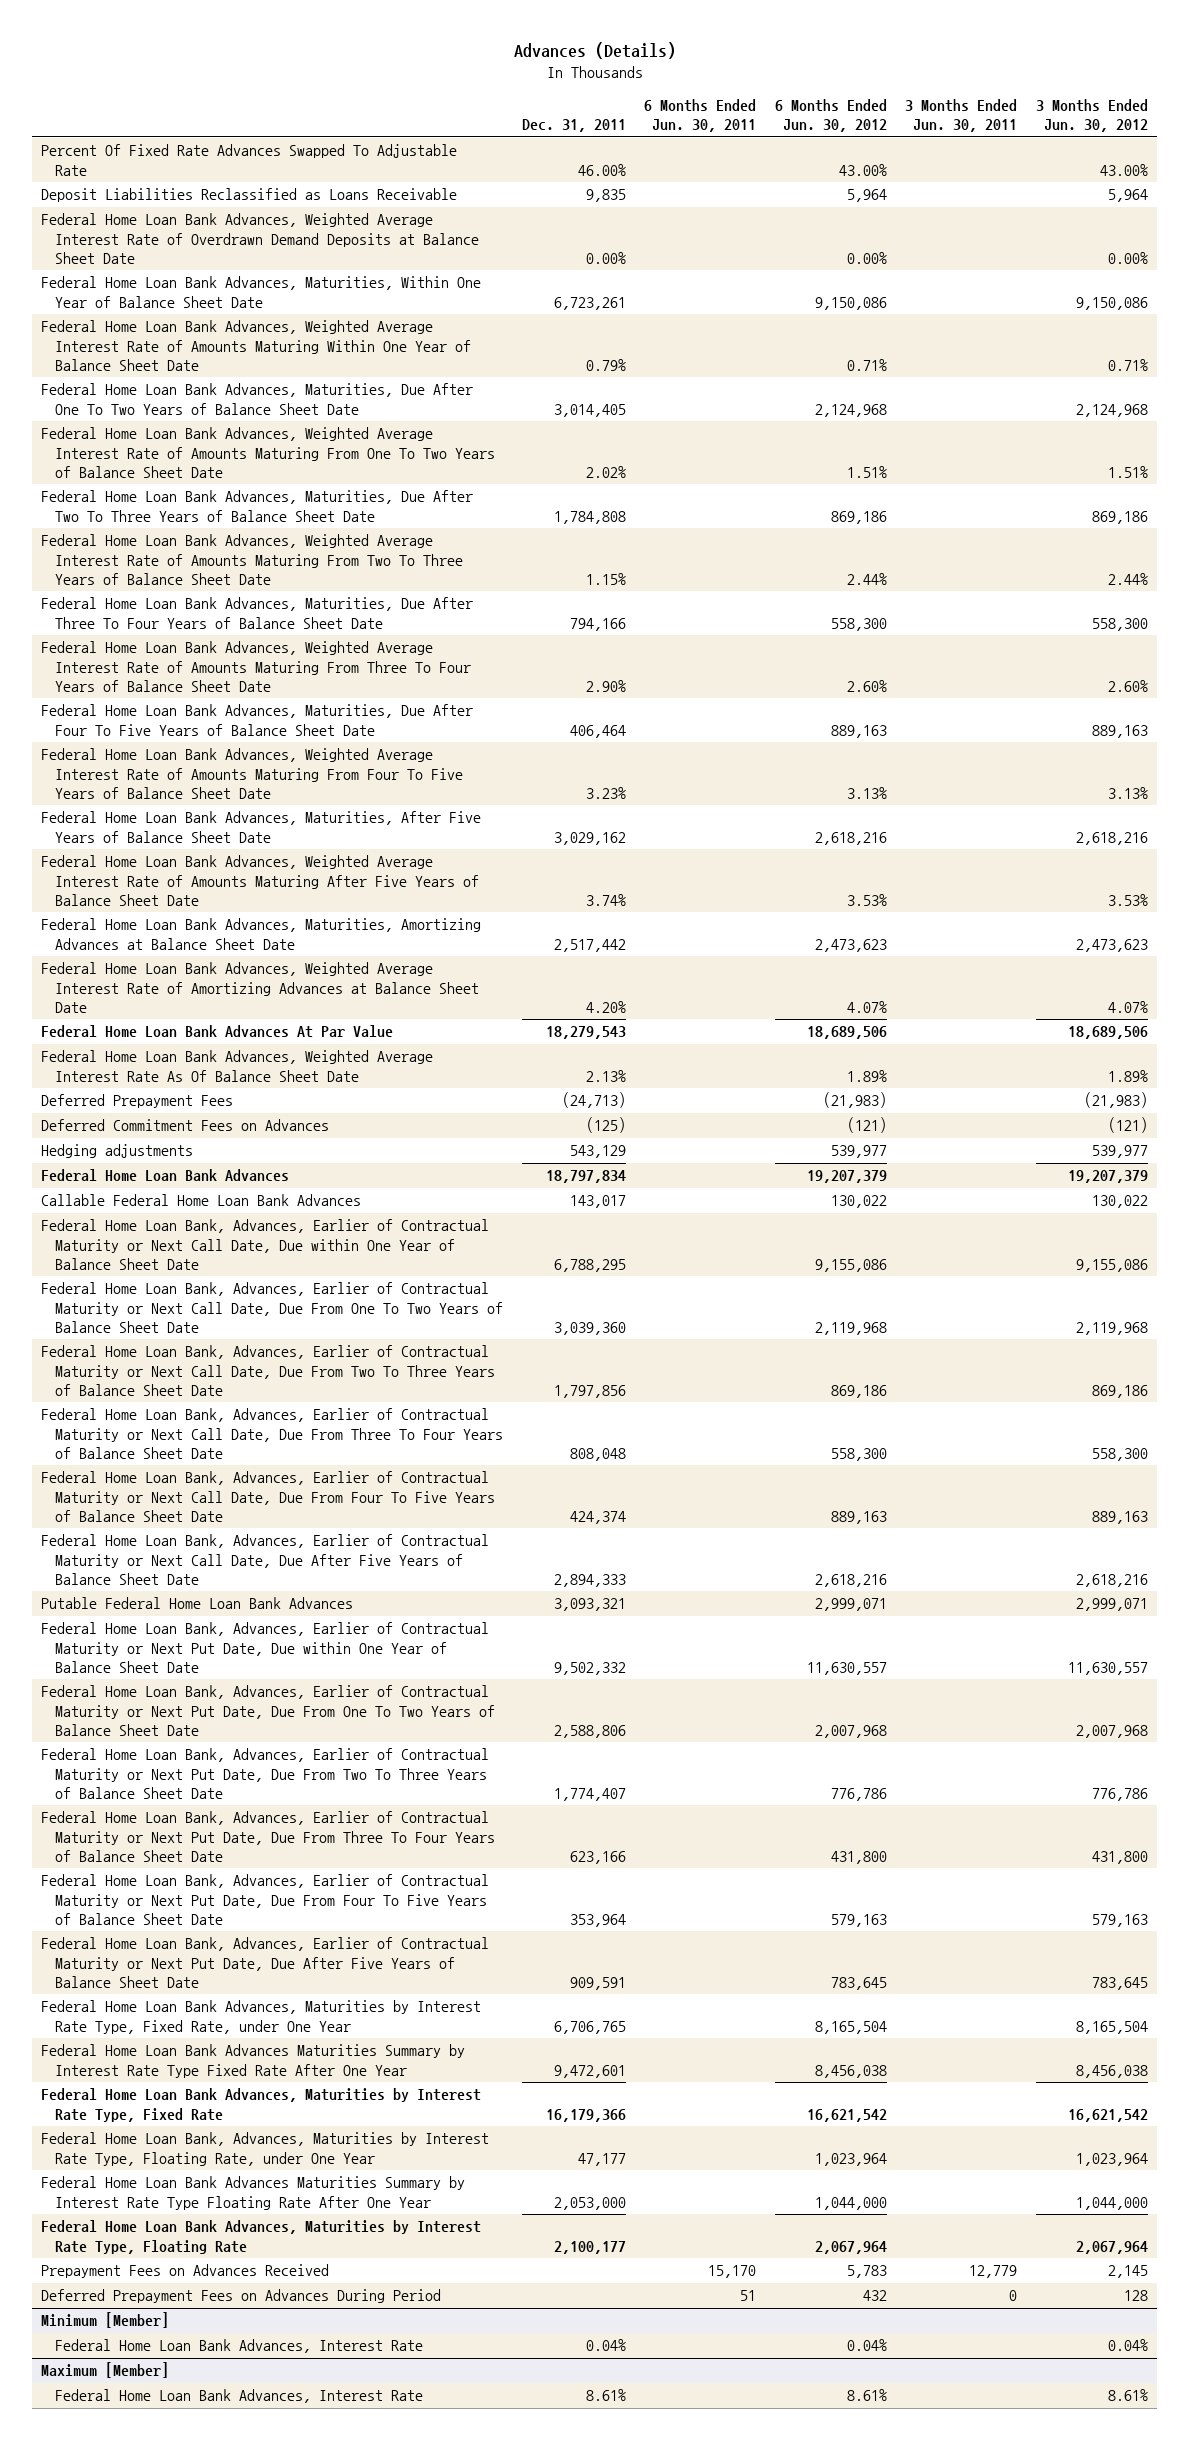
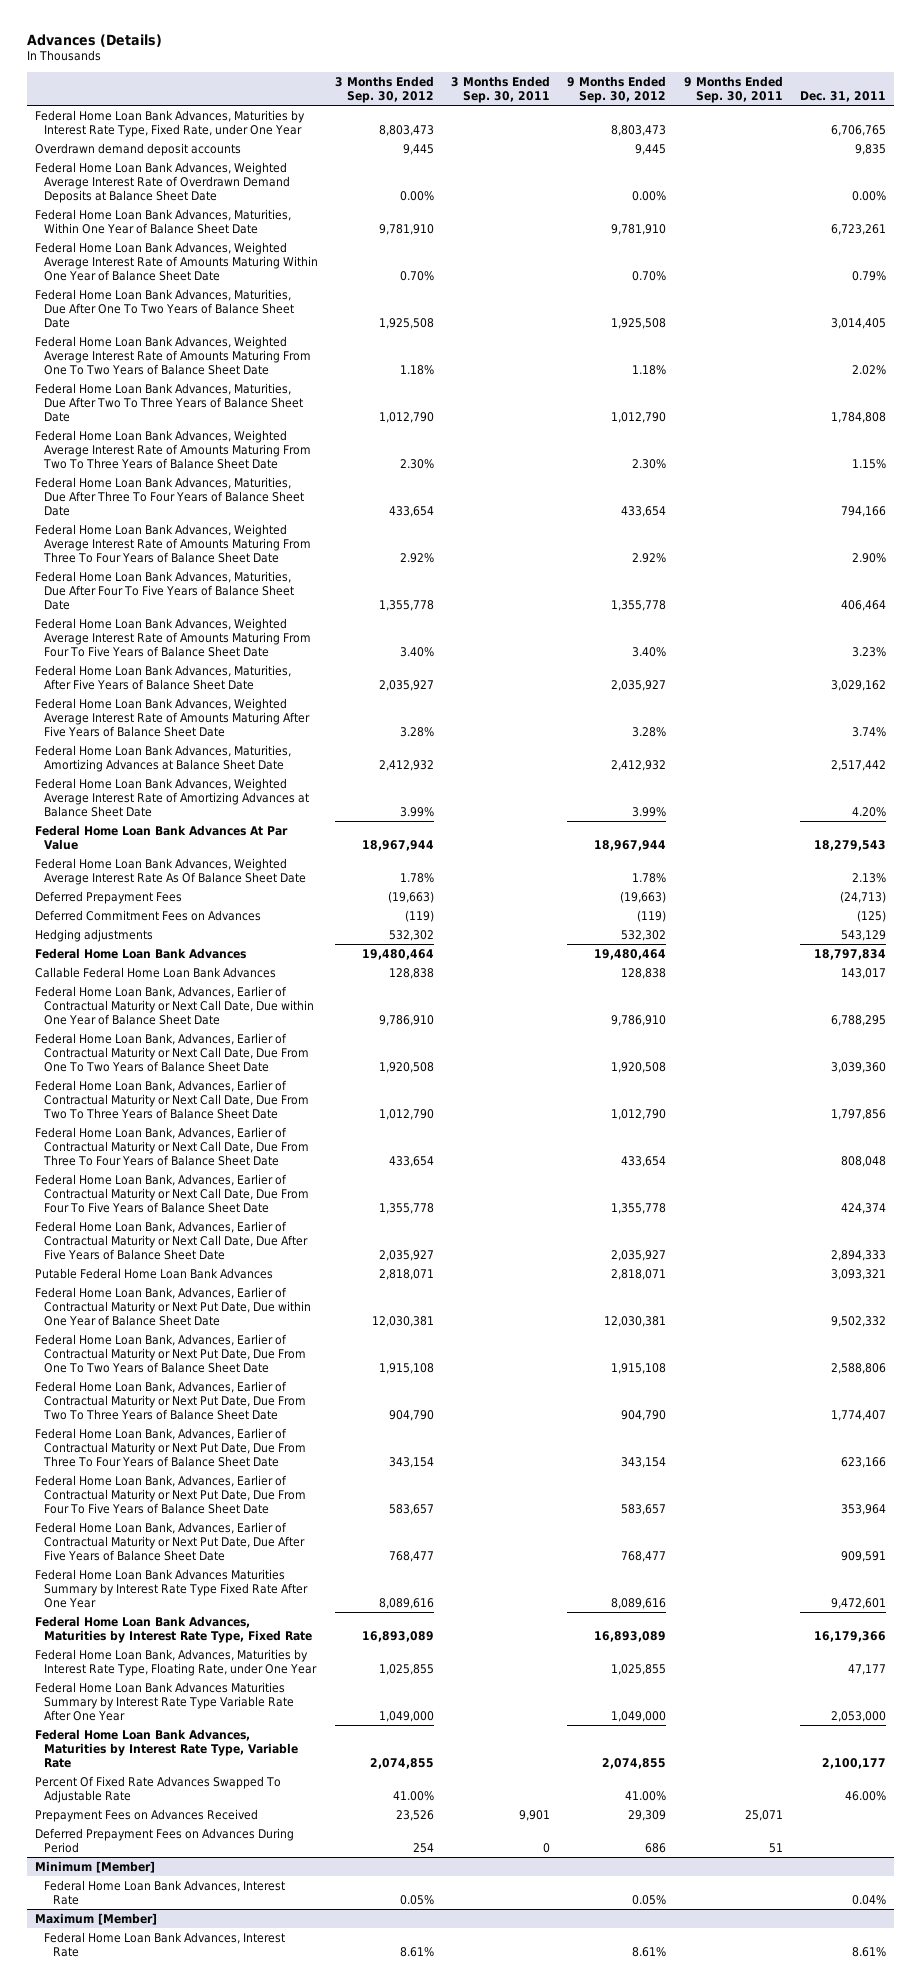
[644,99,757,133] 6 Months Ended Jun. 30, 2011 -> none
[774,99,887,133] 6 Months Ended Jun. 30, 2012 -> none
[905,99,1018,133] 3 Months Ended Jun. 30, 2011 -> none
[1035,99,1148,133] 3 Months Ended Jun. 30, 2012 -> none
none -> [335,75,435,104] 3 Months Ended Sep. 30, 2012
none -> [451,75,551,104] 3 Months Ended Sep. 30, 2011
none -> [567,75,667,104] 9 Months Ended Sep. 30, 2012
none -> [683,75,783,104] 9 Months Ended Sep. 30, 2011
[41,2000,482,2034] Federal Home Loan Bank Advances, Maturities by Interest Rate Type, Fixed Rate, under One Year -> [35,109,306,137] Federal Home Loan Bank Advances, Maturities by Interest Rate Type, Fixed Rate, under One Year
[41,188,458,203] Deposit Liabilities Reclassified as Loans Receivable -> [35,142,242,156] Overdrawn demand deposit accounts
[41,2176,466,2210] Federal Home Loan Bank Advances Maturities Summary by Interest Rate Type Floating Rate After One Year -> [35,1681,294,1722] Federal Home Loan Bank Advances Maturities Summary by Interest Rate Type Variable Rate After One Year
[41,2220,482,2254] Federal Home Loan Bank Advances, Maturities by Interest Rate Type, Floating Rate -> [35,1728,298,1769] Federal Home Loan Bank Advances, Maturities by Interest Rate Type, Variable Rate
[41,144,458,176] Percent Of Fixed Rate Advances Swapped To Adjustable Rate -> [35,1775,282,1803] Percent Of Fixed Rate Advances Swapped To Adjustable Rate

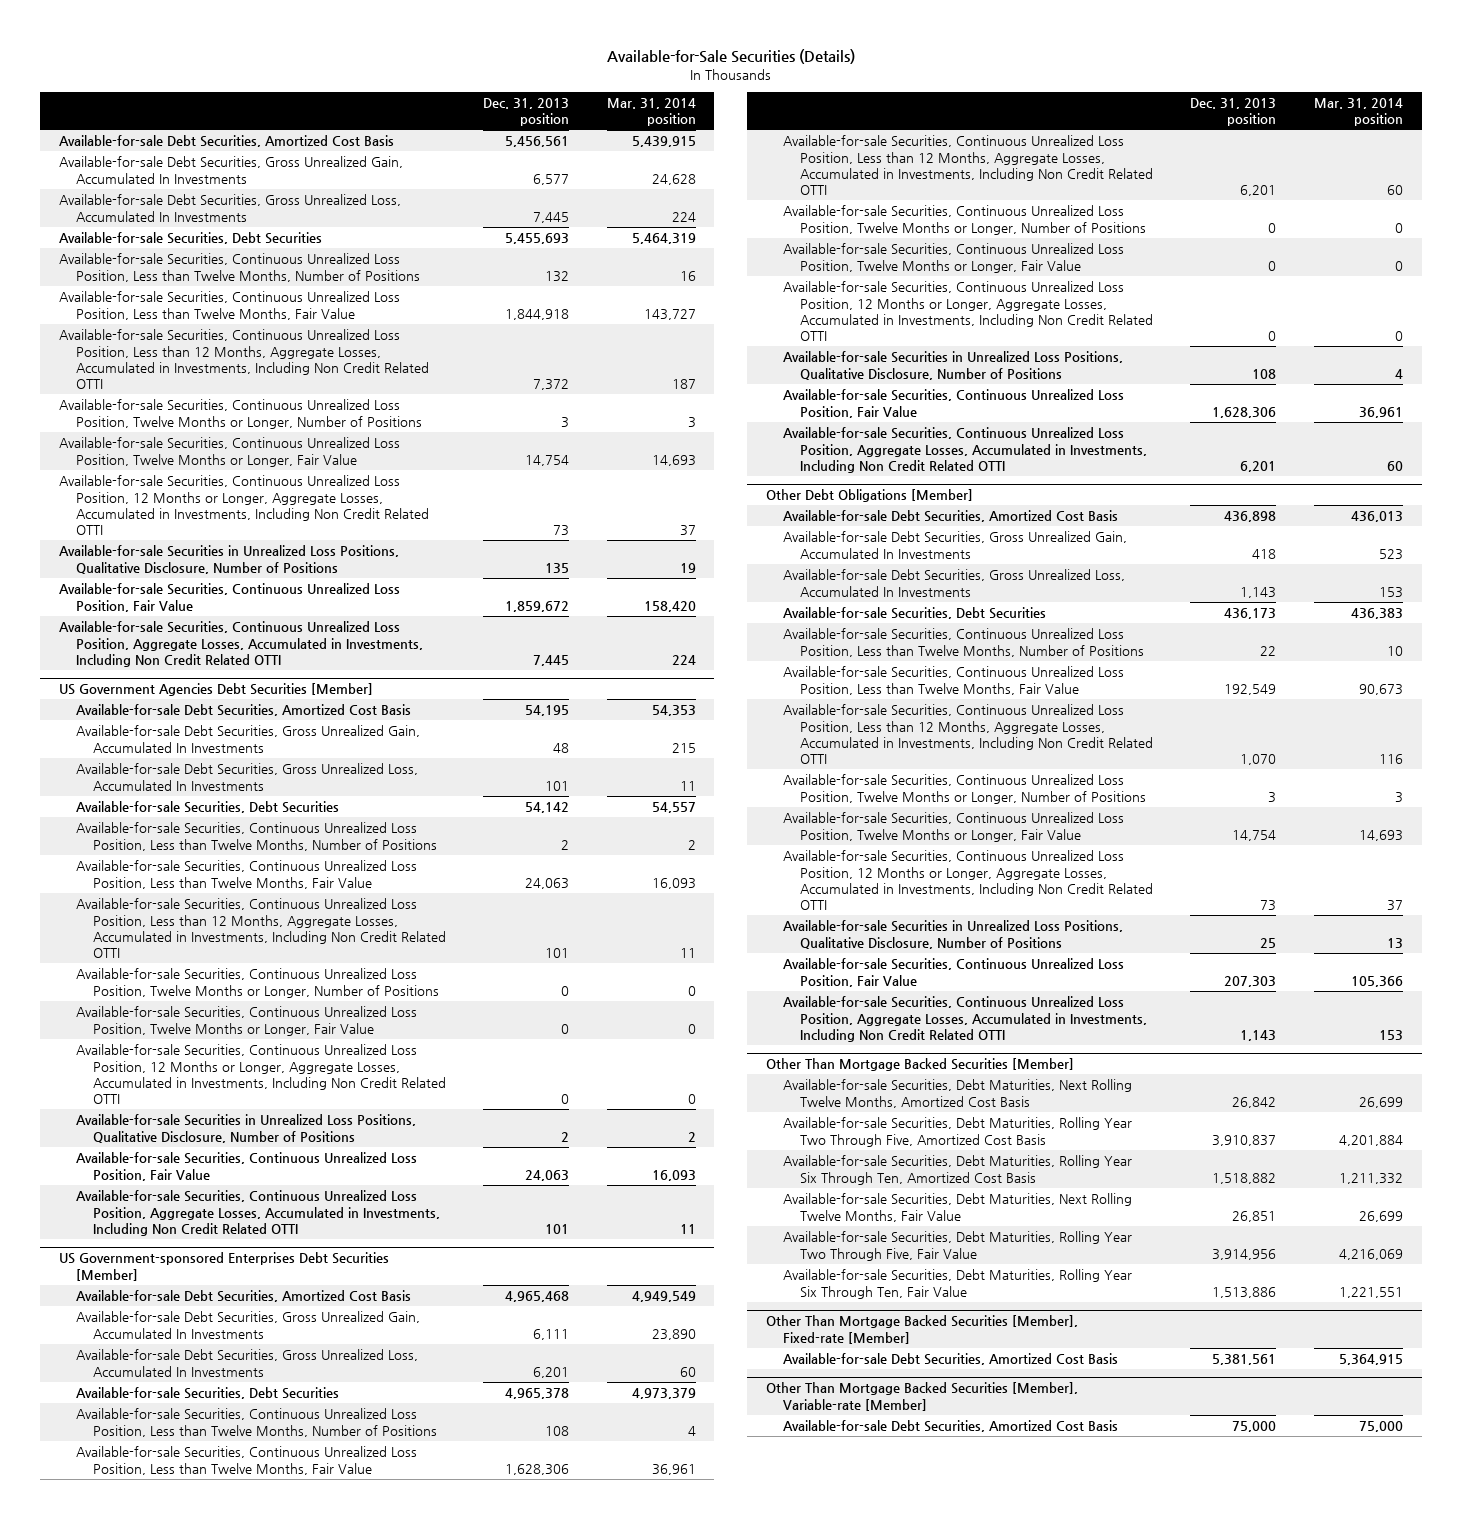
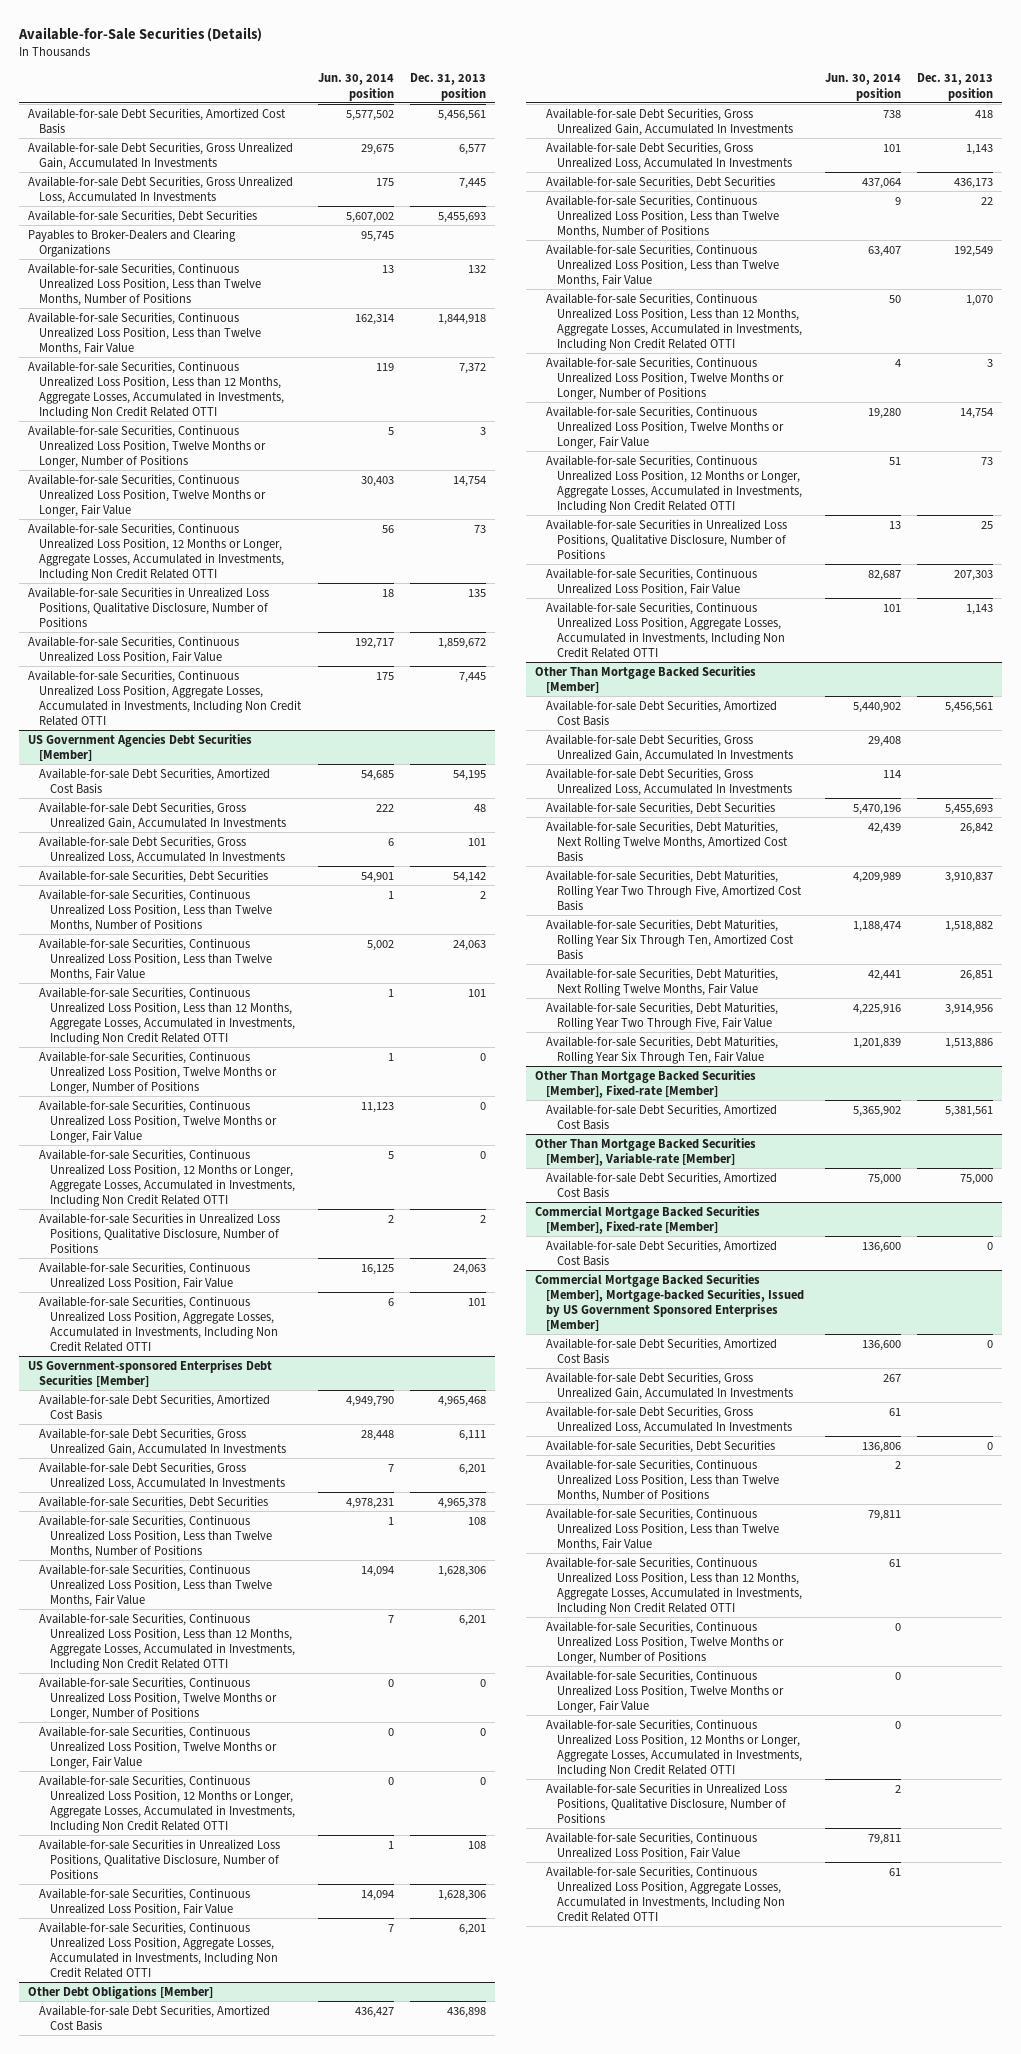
[606,98,696,127] Mar. 31, 2014 position -> none
none -> [317,73,394,101] Jun. 30, 2014 position
none -> [27,228,236,257] Payables to Broker-Dealers and Clearing Organizations
none -> [545,699,777,726] Available-for-sale Debt Securities, Amortized Cost Basis
none -> [545,733,793,762] Available-for-sale Debt Securities, Gross Unrealized Gain, Accumulated In Investments
none -> [545,767,792,796] Available-for-sale Debt Securities, Gross Unrealized Loss, Accumulated In Investments
none -> [545,801,775,815] Available-for-sale Securities, Debt Securities
none -> [534,1205,760,1234] Commercial Mortgage Backed Securities [Member], Fixed-rate [Member]
none -> [545,1239,777,1266] Available-for-sale Debt Securities, Amortized Cost Basis
none -> [534,1273,804,1331] Commercial Mortgage Backed Securities [Member], Mortgage-backed Securities, Issued by US Government Sponsored Enterprises [Member]
none -> [545,1337,777,1364] Available-for-sale Debt Securities, Amortized Cost Basis
none -> [545,1371,793,1400] Available-for-sale Debt Securities, Gross Unrealized Gain, Accumulated In Investments
none -> [545,1405,792,1434] Available-for-sale Debt Securities, Gross Unrealized Loss, Accumulated In Investments
none -> [545,1439,775,1453] Available-for-sale Securities, Debt Securities
none -> [545,1458,779,1502] Available-for-sale Securities, Continuous Unrealized Loss Position, Less than Twelve Months, Number of Positions
none -> [545,1507,779,1551] Available-for-sale Securities, Continuous Unrealized Loss Position, Less than Twelve Months, Fair Value
none -> [545,1556,802,1615] Available-for-sale Securities, Continuous Unrealized Loss Position, Less than 12 Months, Aggregate Losses, Accumulated in Investments, Including Non Credit Related OTTI
none -> [545,1620,784,1664] Available-for-sale Securities, Continuous Unrealized Loss Position, Twelve Months or Longer, Number of Positions
none -> [545,1669,784,1713] Available-for-sale Securities, Continuous Unrealized Loss Position, Twelve Months or Longer, Fair Value
none -> [545,1718,802,1777] Available-for-sale Securities, Continuous Unrealized Loss Position, 12 Months or Longer, Aggregate Losses, Accumulated in Investments, Including Non Credit Related OTTI
none -> [545,1782,787,1823] Available-for-sale Securities in Unrealized Loss Positions, Qualitative Disclosure, Number of Positions
none -> [545,1831,757,1860] Available-for-sale Securities, Continuous Unrealized Loss Position, Fair Value
none -> [545,1865,785,1922] Available-for-sale Securities, Continuous Unrealized Loss Position, Aggregate Losses, Accumulated in Investments, Including Non Credit Related OTTI

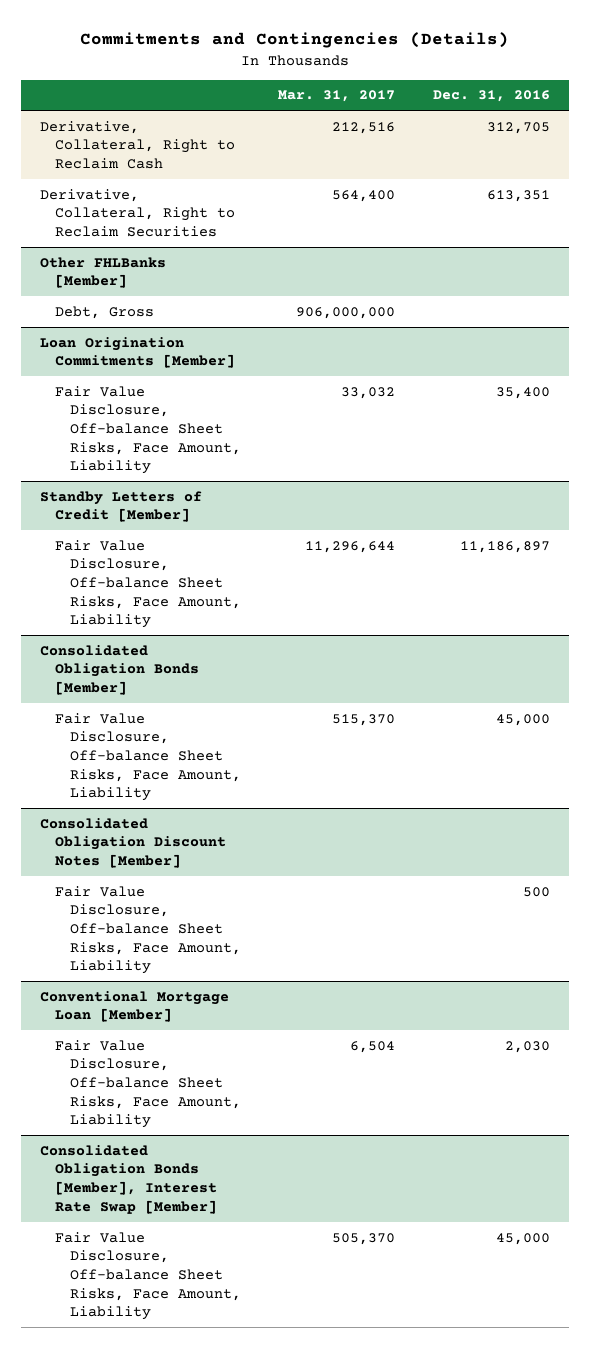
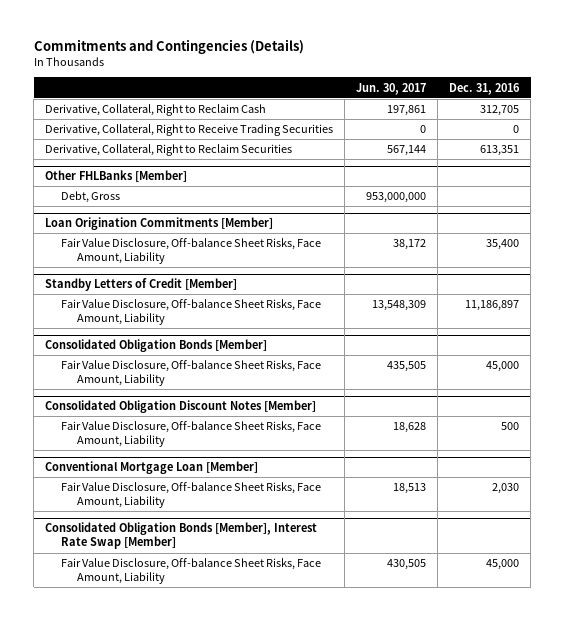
[278,90,396,103] Mar. 31, 2017 -> none
none -> [356,82,427,95] Jun. 30, 2017
none -> [45,124,334,137] Derivative, Collateral, Right to Receive Trading Securities

